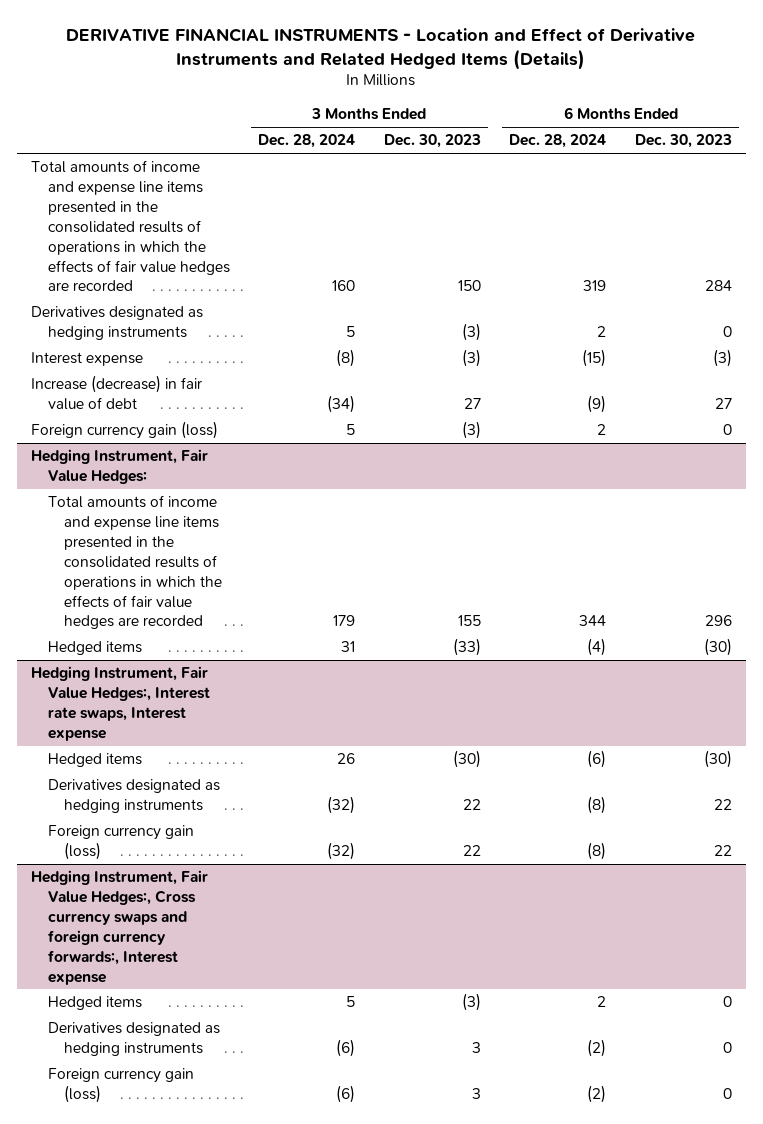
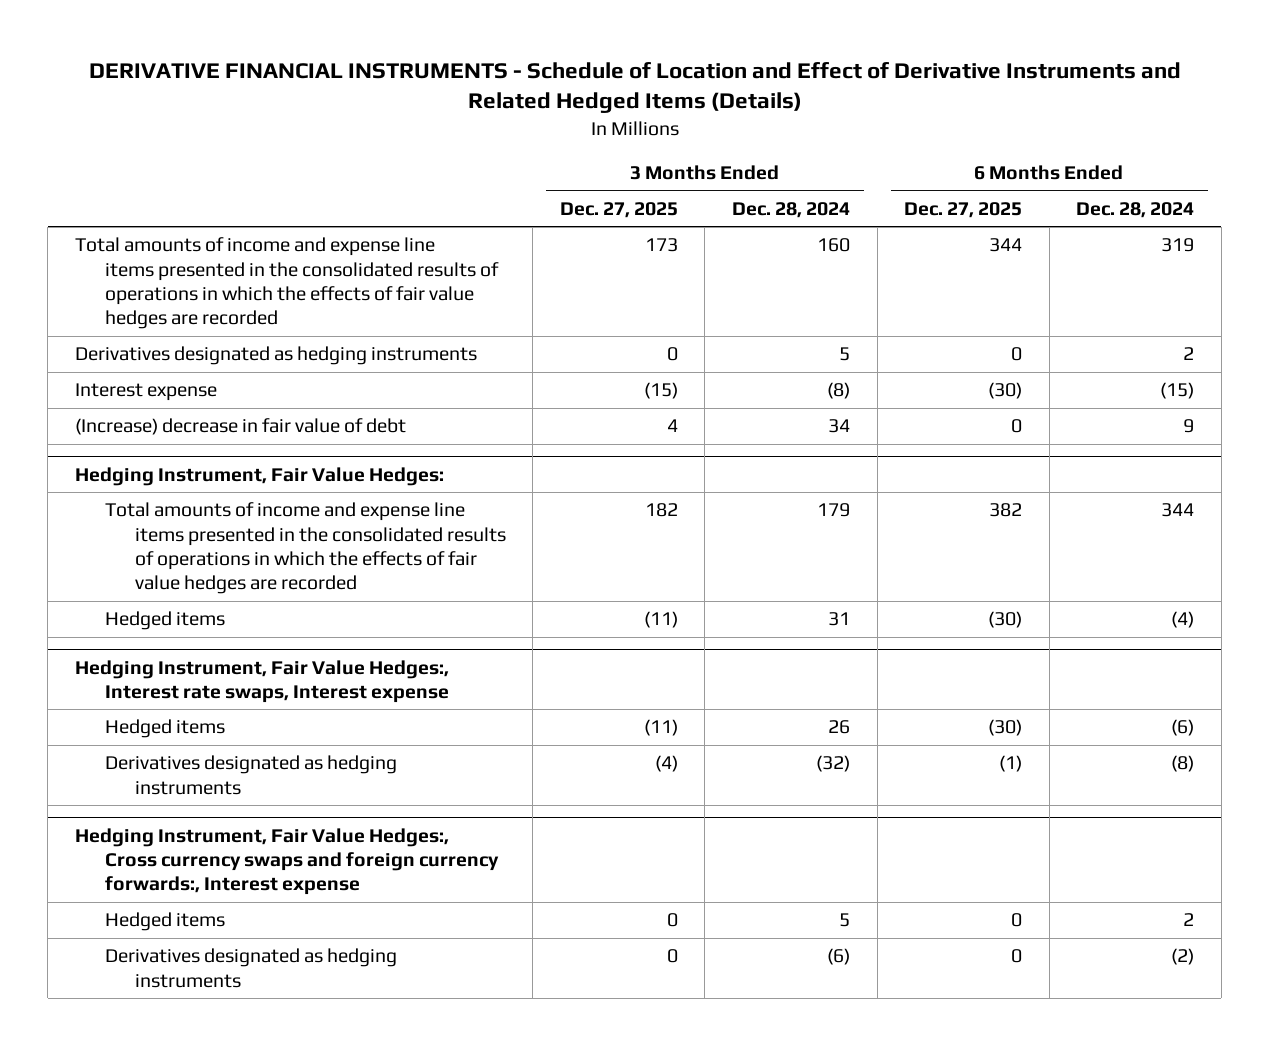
[66,27,696,70] DERIVATIVE FINANCIAL INSTRUMENTS - Location and Effect of Derivative Instruments and Related Hedged Items (Details) -> [88,62,1181,114] DERIVATIVE FINANCIAL INSTRUMENTS - Schedule of Location and Effect of Derivative Instruments and Related Hedged Items (Details)
[383,134,481,149] Dec. 30, 2023 -> none
[635,134,733,149] Dec. 30, 2023 -> none
none -> [559,201,678,218] Dec. 27, 2025
none -> [904,201,1023,218] Dec. 27, 2025
[30,421,218,440] Foreign currency gain (loss) -> none
[30,375,202,411] Increase (decrease) in fair value of debt -> [74,418,406,436] (Increase) decrease in fair value of debt
[327,395,356,414] (34) -> [828,419,851,434] 34
[587,395,607,414] (9) -> [1183,419,1195,434] 9
[47,825,194,861] Foreign currency gain (loss) -> none
[47,1068,194,1104] Foreign currency gain (loss) -> none

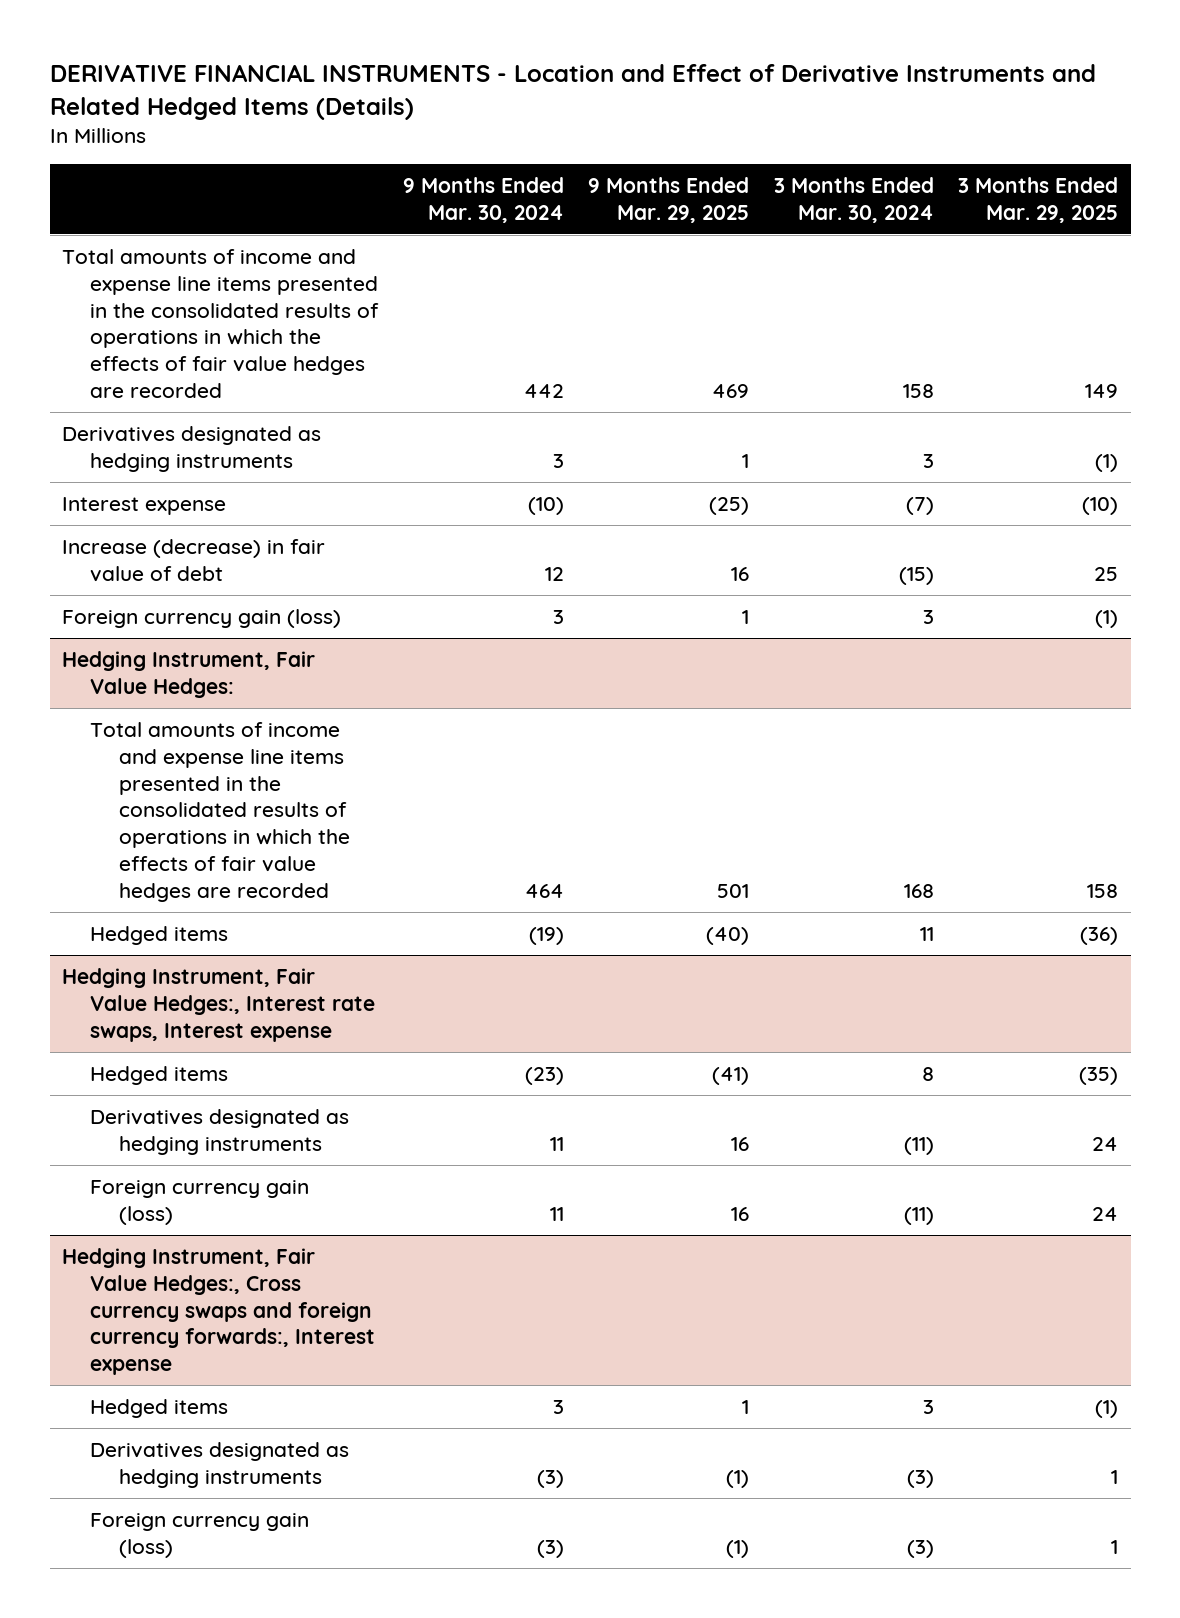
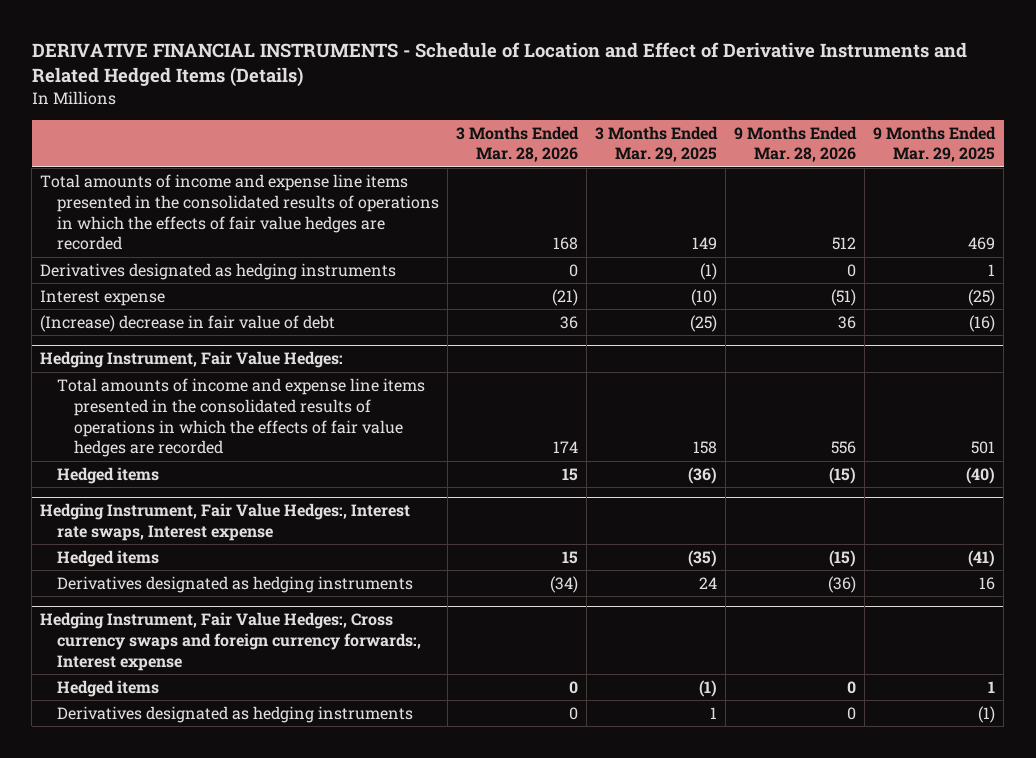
[49,64,1096,120] DERIVATIVE FINANCIAL INSTRUMENTS - Location and Effect of Derivative Instruments and Related Hedged Items (Details) -> [31,41,967,87] DERIVATIVE FINANCIAL INSTRUMENTS - Schedule of Location and Effect of Derivative Instruments and Related Hedged Items (Details)
[402,176,564,223] 9 Months Ended Mar. 30, 2024 -> none
[773,176,934,223] 3 Months Ended Mar. 30, 2024 -> none
none -> [456,125,580,163] 3 Months Ended Mar. 28, 2026
none -> [734,125,858,163] 9 Months Ended Mar. 28, 2026
[61,608,341,628] Foreign currency gain (loss) -> none
[61,538,325,582] Increase (decrease) in fair value of debt -> [40,314,336,332] (Increase) decrease in fair value of debt
[731,566,750,581] 16 -> [969,314,996,332] (16)
[1094,566,1119,581] 25 -> [690,314,718,332] (25)
[90,1179,310,1225] Foreign currency gain (loss) -> none
[90,1512,310,1558] Foreign currency gain (loss) -> none

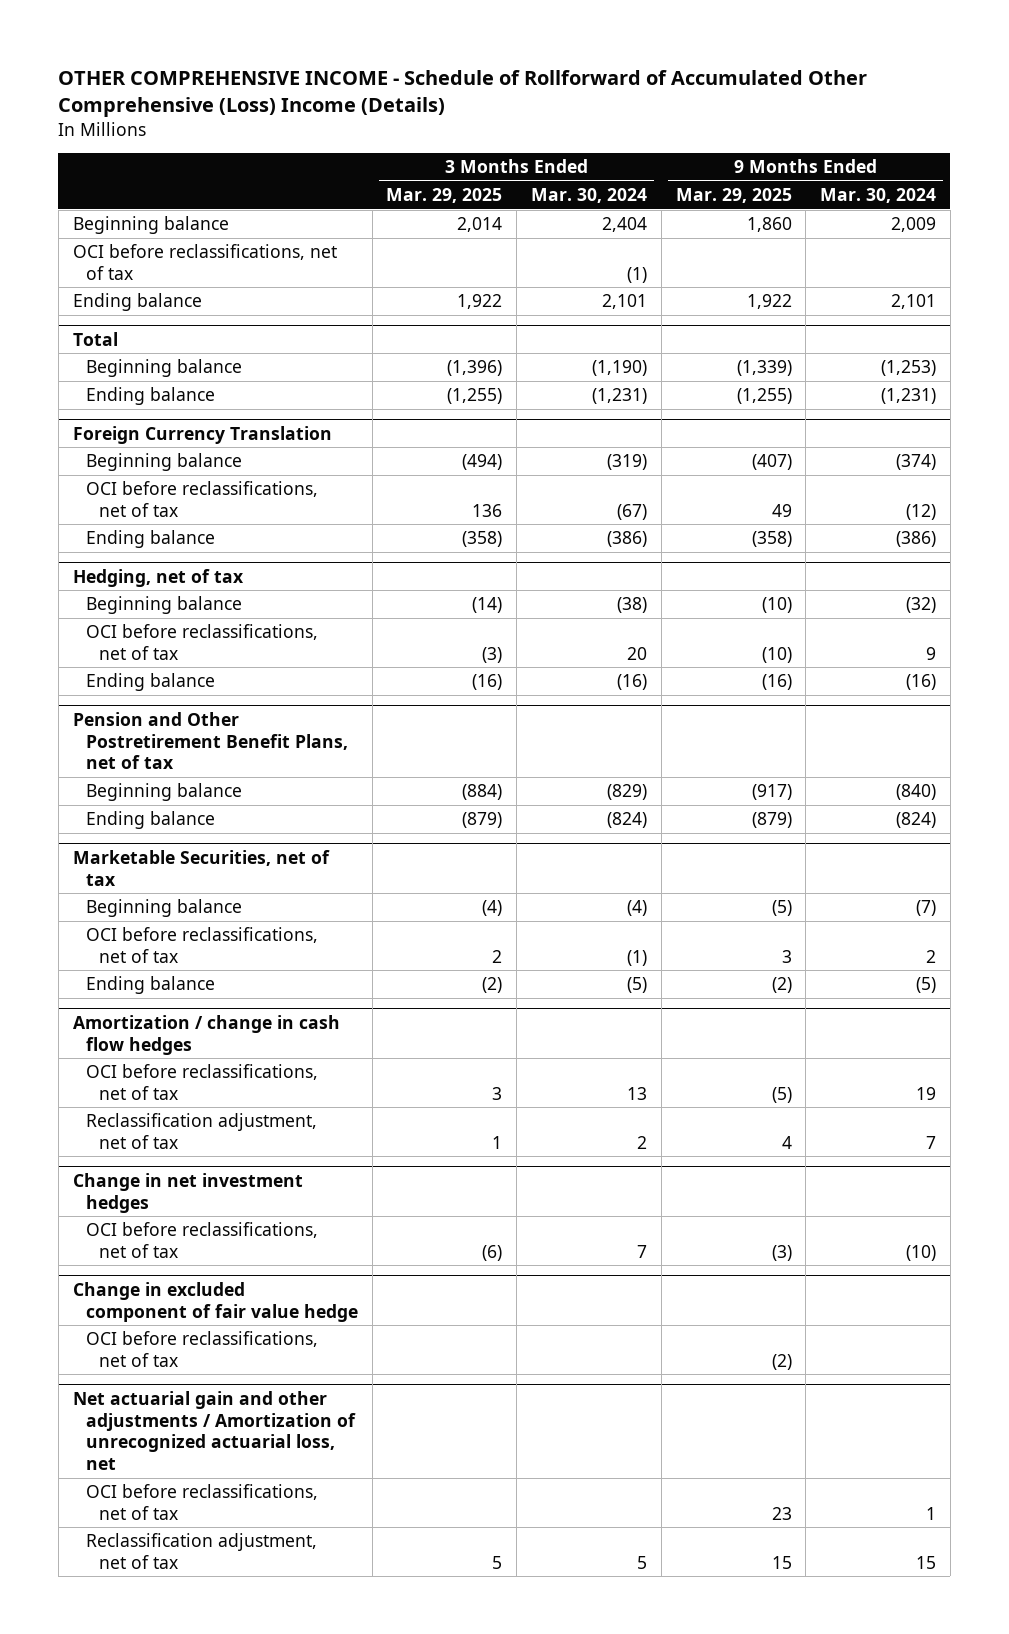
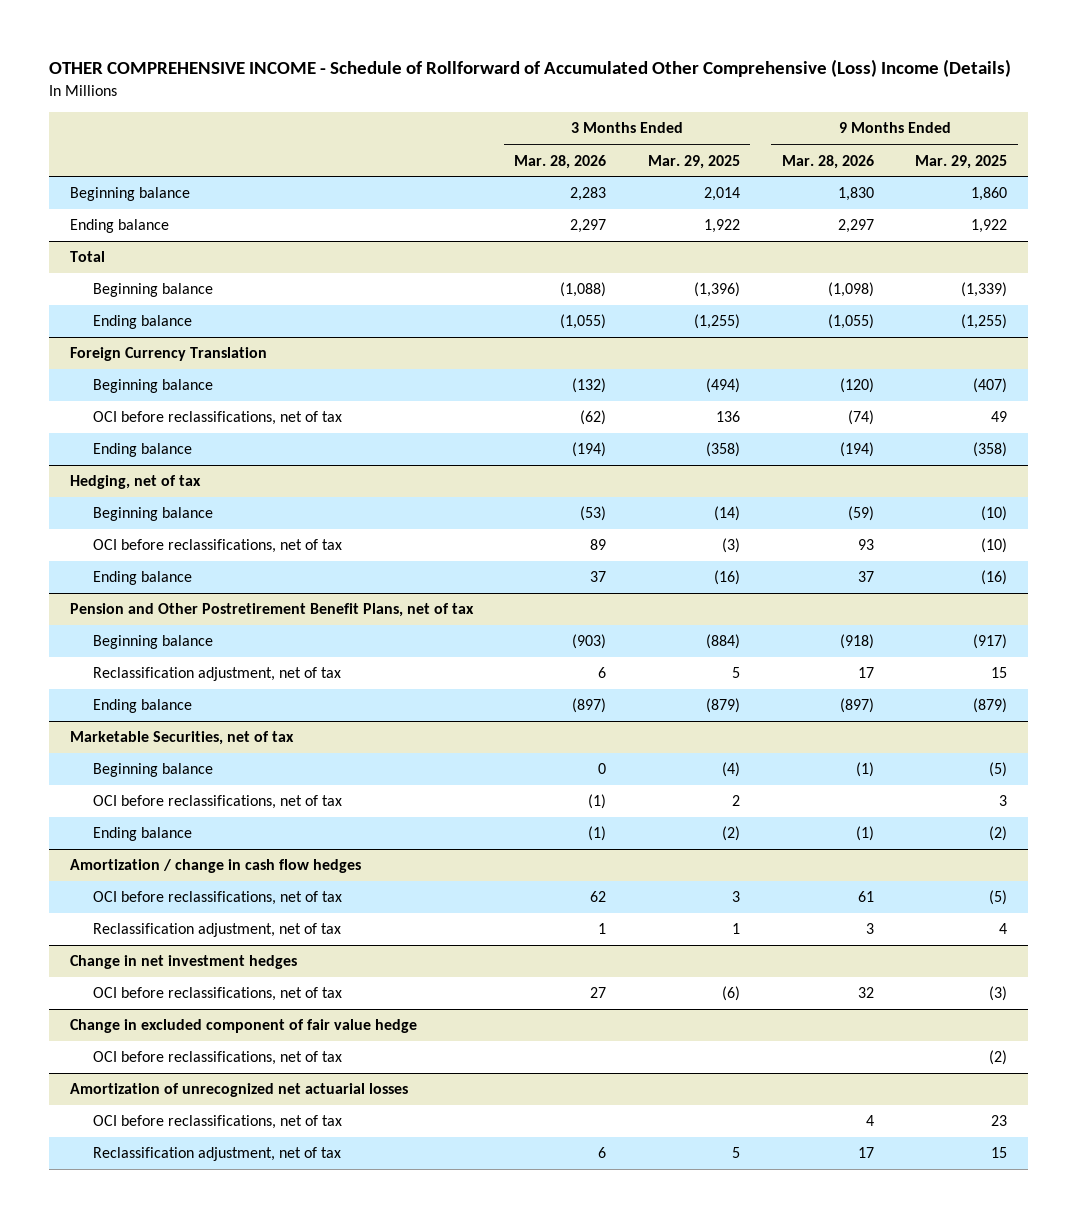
[530,187,647,203] Mar. 30, 2024 -> none
[820,187,937,203] Mar. 30, 2024 -> none
none -> [514,154,607,169] Mar. 28, 2026
none -> [781,154,874,169] Mar. 28, 2026
[72,244,337,280] OCI before reclassifications, net of tax -> none
none -> [93,667,342,682] Reclassification adjustment, net of tax
[72,1390,356,1471] Net actuarial gain and other adjustments / Amortization of unrecognized actuarial loss, net -> [69,1083,408,1098] Amortization of unrecognized net actuarial losses

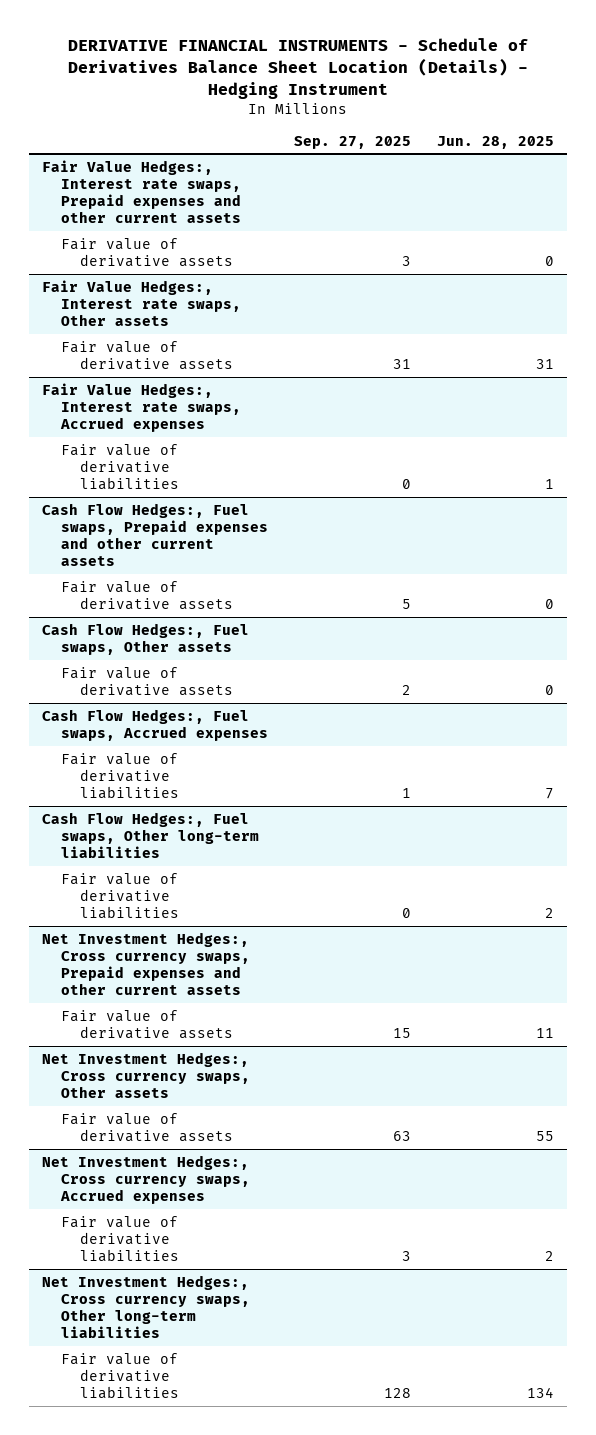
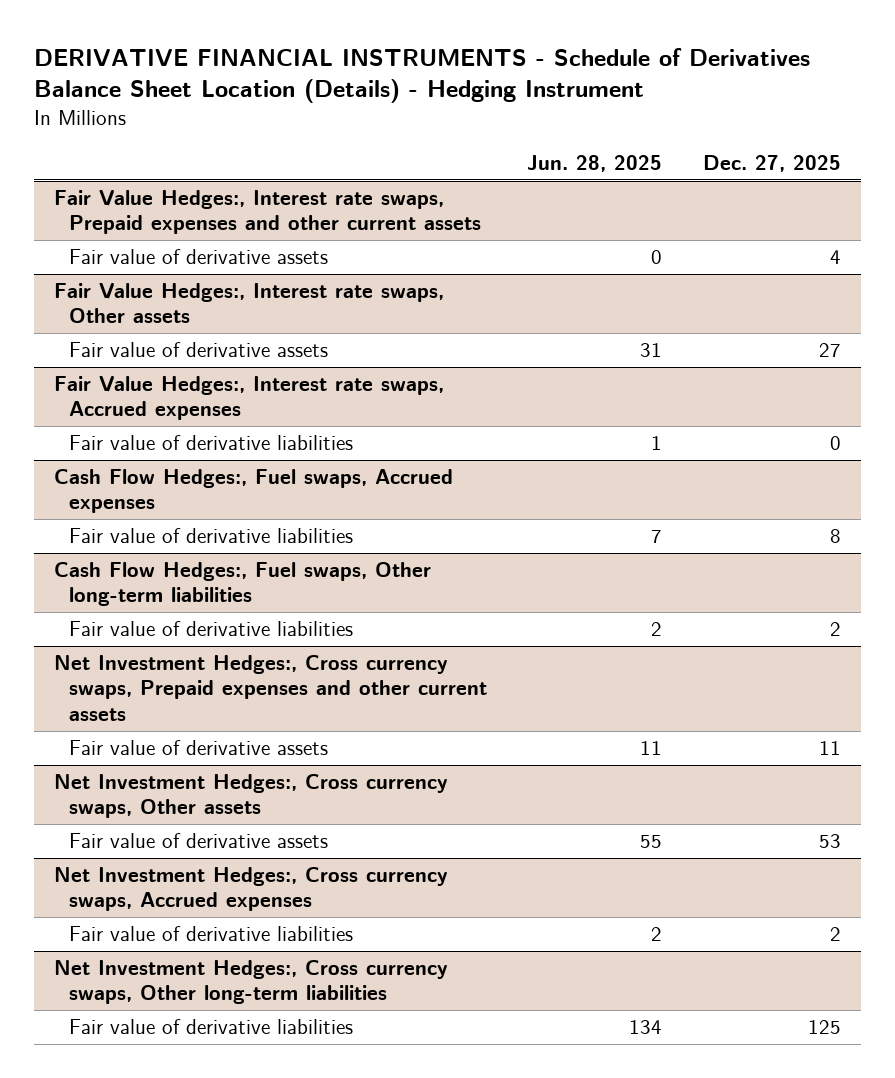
[294,135,412,149] Sep. 27, 2025 -> none
none -> [702,154,841,172] Dec. 27, 2025
[42,502,268,567] Cash Flow Hedges:, Fuel swaps, Prepaid expenses and other current assets -> none
[60,580,233,610] Fair value of derivative assets -> none
[42,622,250,655] Cash Flow Hedges:, Fuel swaps, Other assets -> none
[60,666,233,696] Fair value of derivative assets -> none

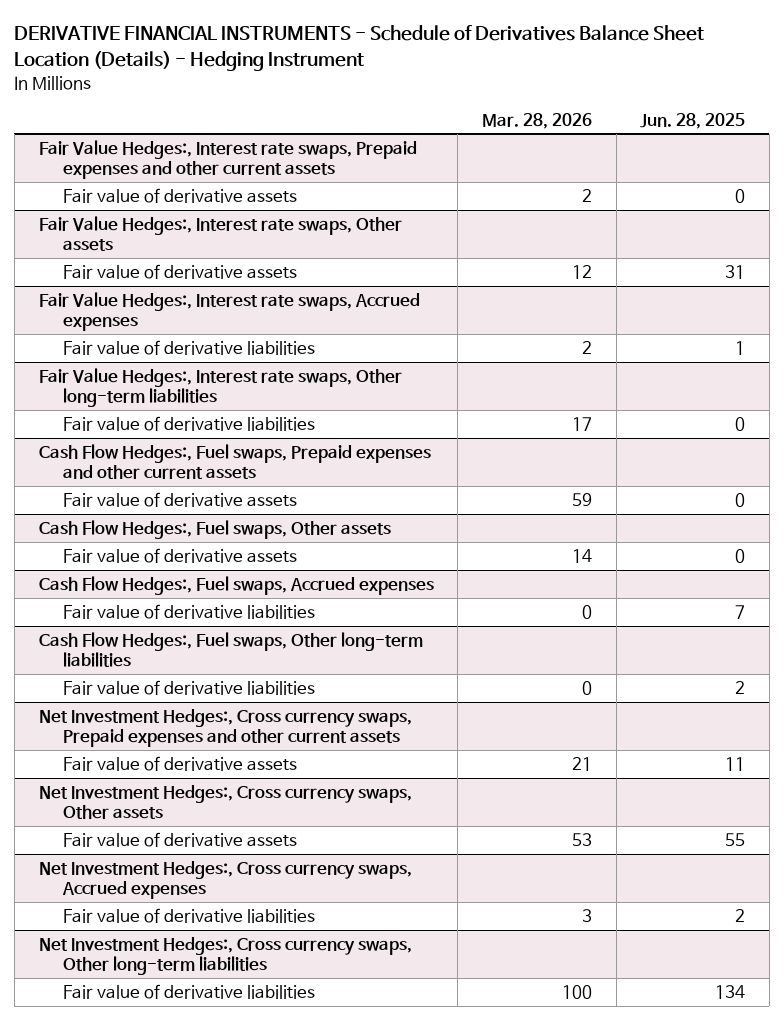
[702,154,841,172] Dec. 27, 2025 -> none
none -> [481,112,592,129] Mar. 28, 2026
none -> [38,367,402,408] Fair Value Hedges:, Interest rate swaps, Other long-term liabilities
none -> [62,415,315,431] Fair value of derivative liabilities
none -> [38,443,431,480] Cash Flow Hedges:, Fuel swaps, Prepaid expenses and other current assets
none -> [62,491,297,507] Fair value of derivative assets
none -> [38,519,391,539] Cash Flow Hedges:, Fuel swaps, Other assets
none -> [62,547,297,563] Fair value of derivative assets

